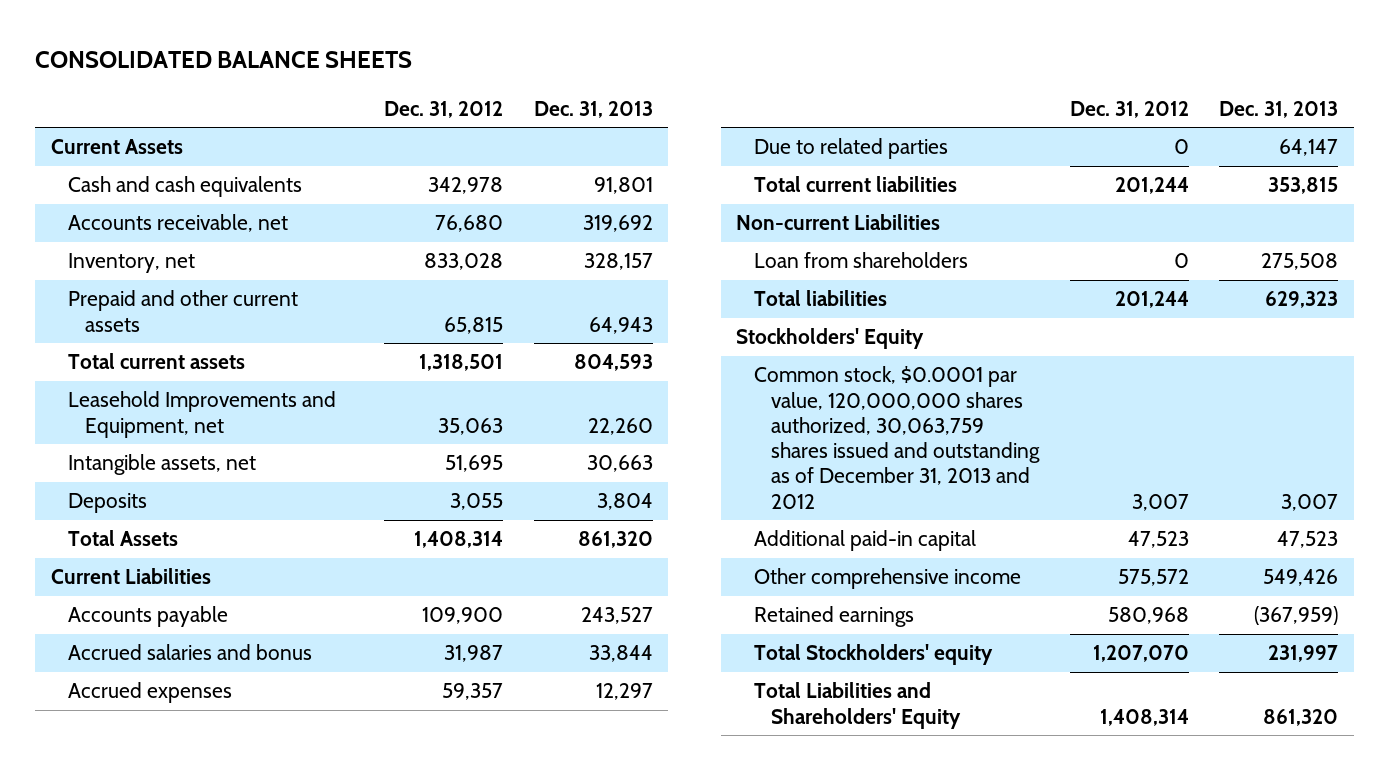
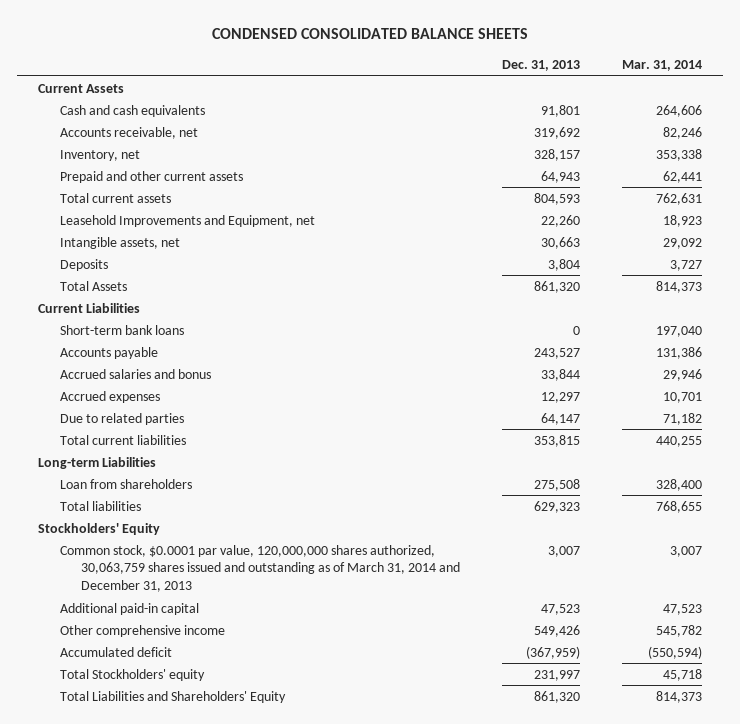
[35,51,413,69] CONSOLIDATED BALANCE SHEETS -> [212,28,529,40] CONDENSED CONSOLIDATED BALANCE SHEETS
[384,100,504,118] Dec. 31, 2012 -> none
none -> [621,60,702,72] Mar. 31, 2014
none -> [59,324,184,335] Short-term bank loans
[736,214,941,231] Non-current Liabilities -> [38,456,157,469] Long-term Liabilities
[753,366,1040,509] Common stock, $0.0001 par value, 120,000,000 shares authorized, 30,063,759 shares issued and outstanding as of December 31, 2013 and 2012 -> [59,544,460,593] Common stock, $0.0001 par value, 120,000,000 shares authorized, 30,063,759 shares issued and outstanding as of March 31, 2014 and December 31, 2013
[753,606,914,628] Retained earnings -> [59,646,172,657] Accumulated deficit

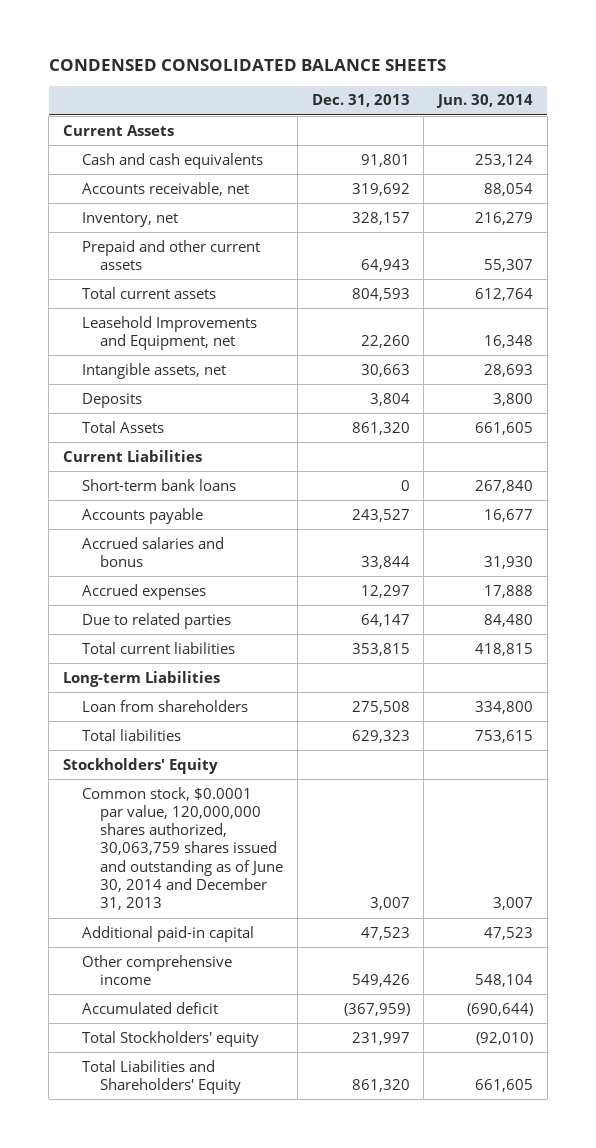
[621,60,702,72] Mar. 31, 2014 -> none
none -> [436,94,534,109] Jun. 30, 2014
[59,544,460,593] Common stock, $0.0001 par value, 120,000,000 shares authorized, 30,063,759 shares issued and outstanding as of March 31, 2014 and December 31, 2013 -> [81,786,284,911] Common stock, $0.0001 par value, 120,000,000 shares authorized, 30,063,759 shares issued and outstanding as of June 30, 2014 and December 31, 2013

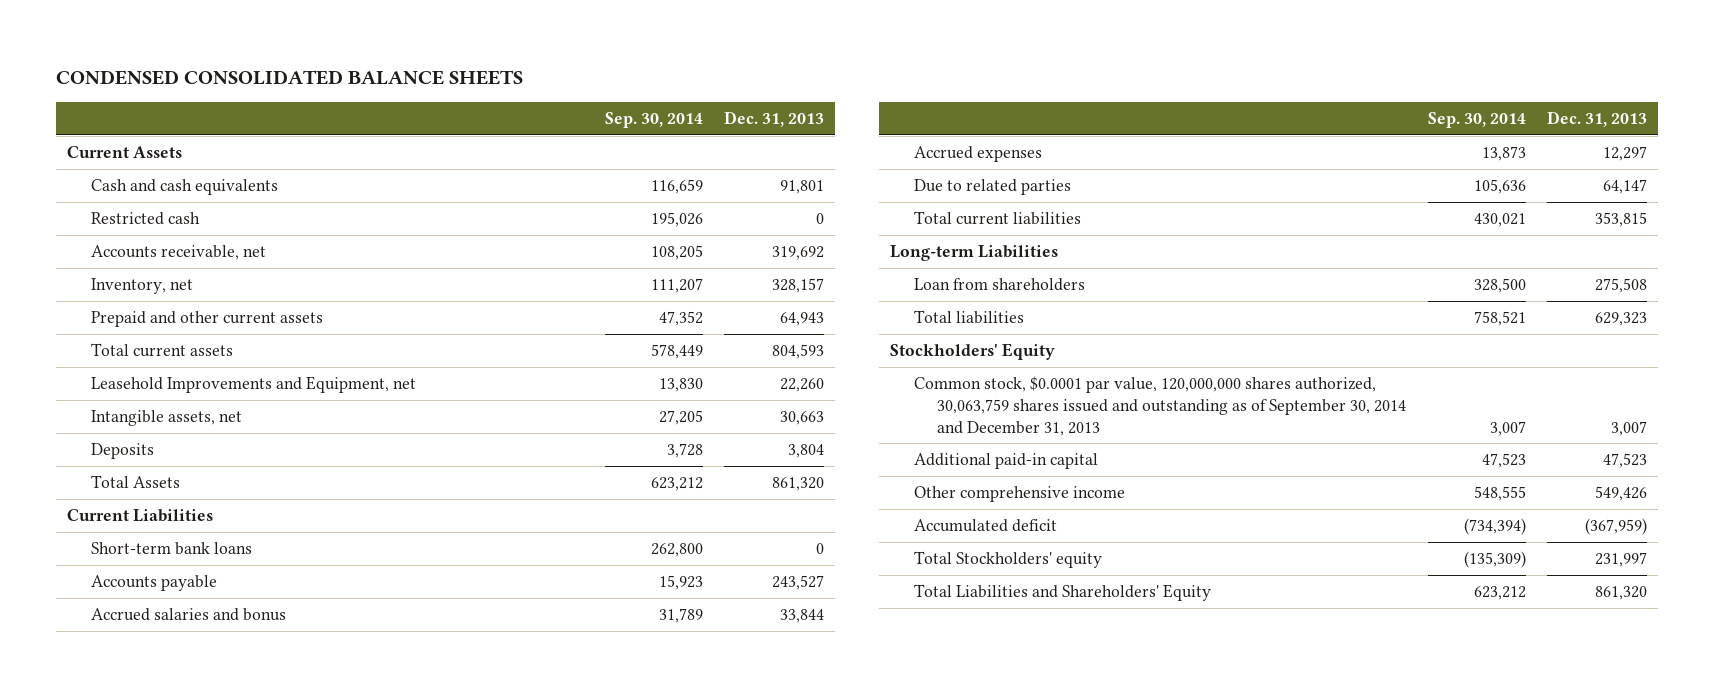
[436,94,534,109] Jun. 30, 2014 -> none
none -> [604,111,703,128] Sep. 30, 2014
none -> [90,212,200,226] Restricted cash
[81,786,284,911] Common stock, $0.0001 par value, 120,000,000 shares authorized, 30,063,759 shares issued and outstanding as of June 30, 2014 and December 31, 2013 -> [913,376,1407,436] Common stock, $0.0001 par value, 120,000,000 shares authorized, 30,063,759 shares issued and outstanding as of September 30, 2014 and December 31, 2013

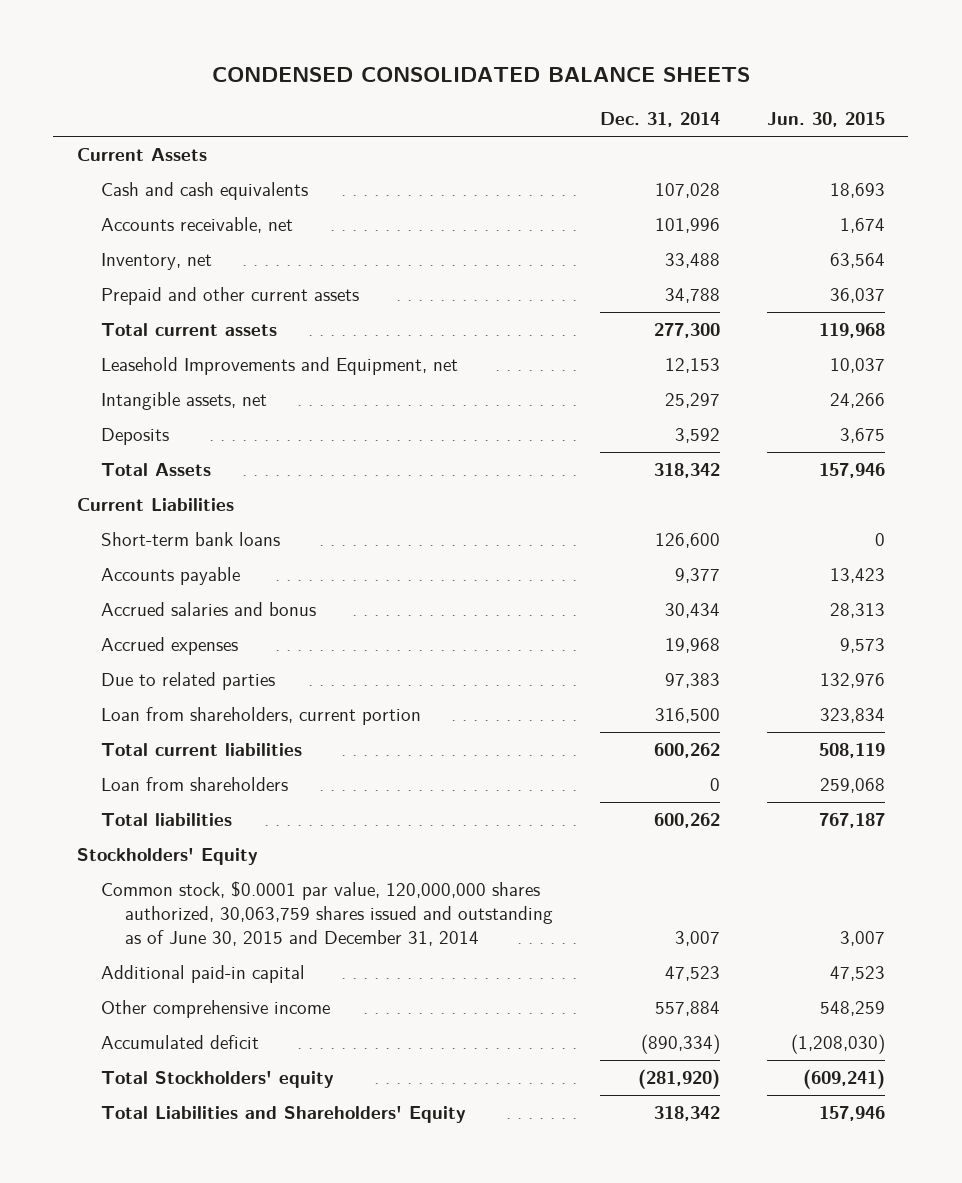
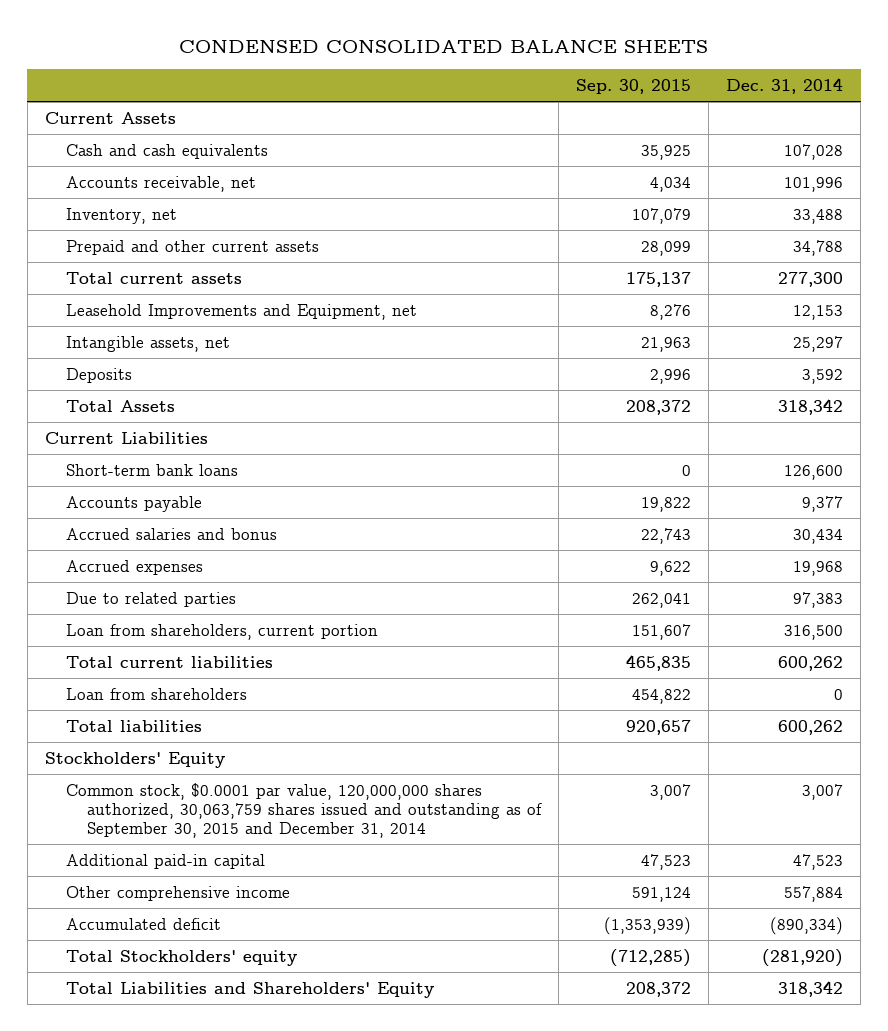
[766,112,885,128] Jun. 30, 2015 -> none
none -> [575,78,691,94] Sep. 30, 2015
[101,881,554,947] Common stock, $0.0001 par value, 120,000,000 shares authorized, 30,063,759 shares issued and outstanding as of June 30, 2015 and December 31, 2014 -> [65,782,542,838] Common stock, $0.0001 par value, 120,000,000 shares authorized, 30,063,759 shares issued and outstanding as of September 30, 2015 and December 31, 2014

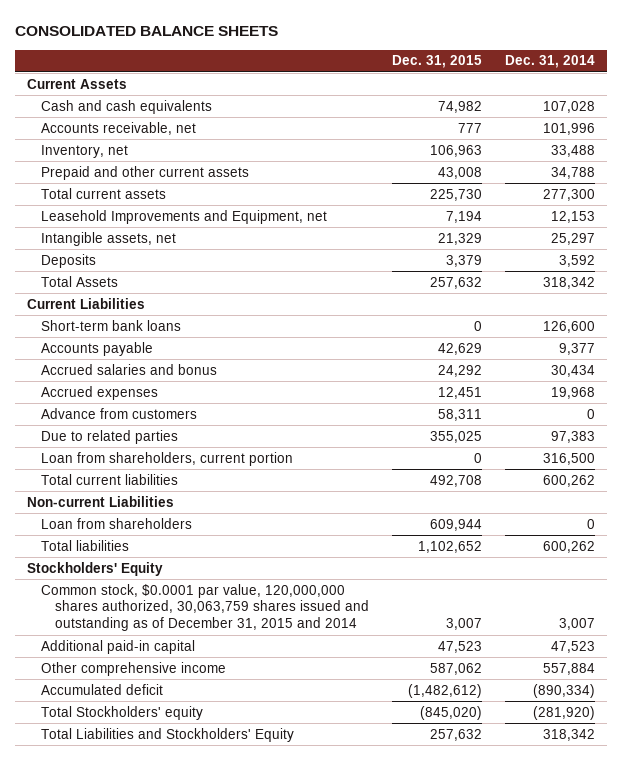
[179,39,709,53] CONDENSED CONSOLIDATED BALANCE SHEETS -> [15,26,279,37] CONSOLIDATED BALANCE SHEETS
[575,78,691,94] Sep. 30, 2015 -> none
none -> [391,55,482,69] Dec. 31, 2015
none -> [40,407,197,419] Advance from customers
none -> [26,495,174,507] Non-current Liabilities
[65,782,542,838] Common stock, $0.0001 par value, 120,000,000 shares authorized, 30,063,759 shares issued and outstanding as of September 30, 2015 and December 31, 2014 -> [40,583,369,632] Common stock, $0.0001 par value, 120,000,000 shares authorized, 30,063,759 shares issued and outstanding as of December 31, 2015 and 2014
[65,981,434,998] Total Liabilities and Shareholders' Equity -> [40,727,294,742] Total Liabilities and Stockholders' Equity

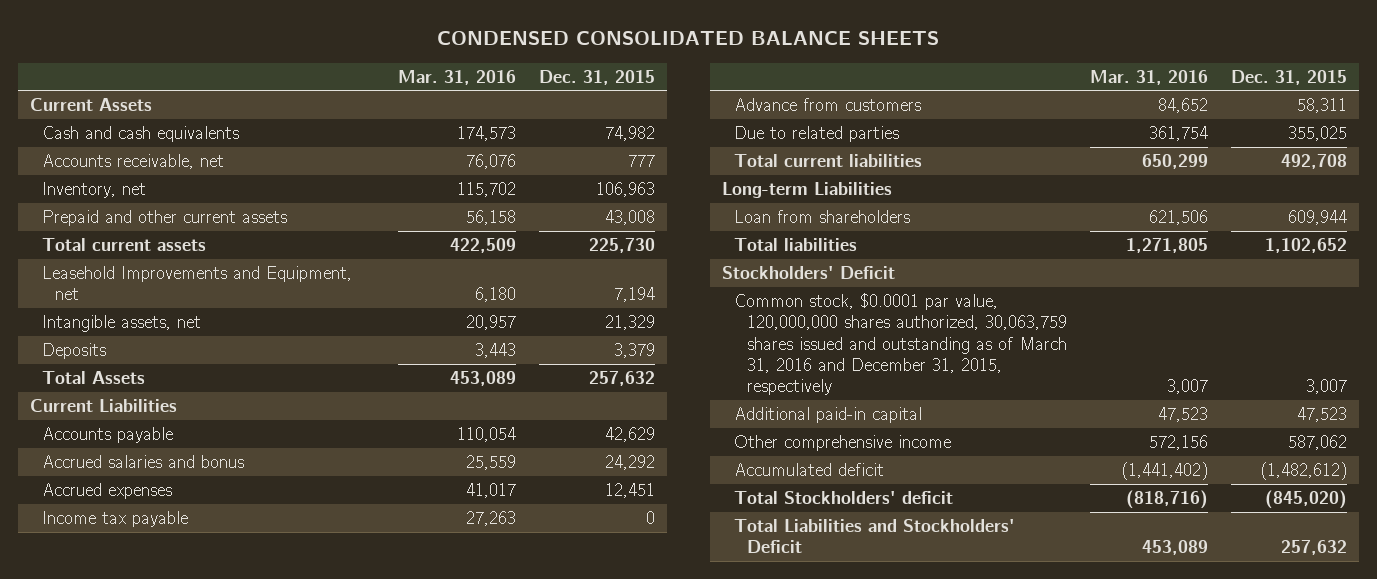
[15,26,279,37] CONSOLIDATED BALANCE SHEETS -> [437,31,940,46] CONDENSED CONSOLIDATED BALANCE SHEETS
[505,55,596,69] Dec. 31, 2014 -> none
none -> [397,69,516,85] Mar. 31, 2016
[40,319,181,331] Short-term bank loans -> none
none -> [42,510,189,527] Income tax payable
[40,451,293,466] Loan from shareholders, current portion -> none
[26,495,174,507] Non-current Liabilities -> [721,181,892,198] Long-term Liabilities
[26,561,163,576] Stockholders' Equity -> [721,265,895,279] Stockholders' Deficit
[40,583,369,632] Common stock, $0.0001 par value, 120,000,000 shares authorized, 30,063,759 shares issued and outstanding as of December 31, 2015 and 2014 -> [734,292,1067,396] Common stock, $0.0001 par value, 120,000,000 shares authorized, 30,063,759 shares issued and outstanding as of March 31, 2016 and December 31, 2015, respectively
[40,705,203,720] Total Stockholders' equity -> [734,490,954,504] Total Stockholders' deficit
[40,727,294,742] Total Liabilities and Stockholders' Equity -> [734,518,1016,554] Total Liabilities and Stockholders' Deficit

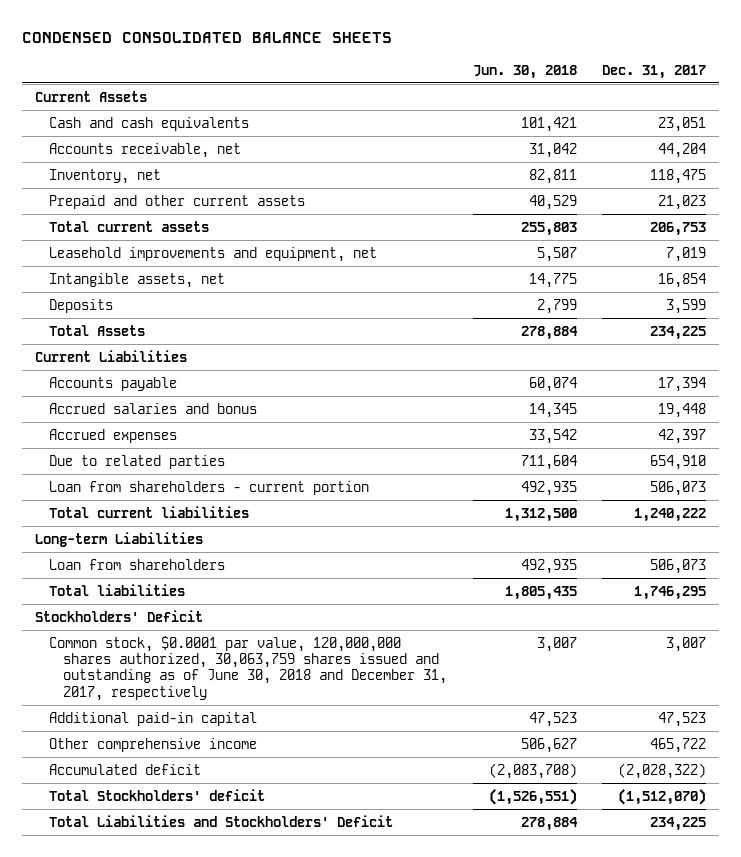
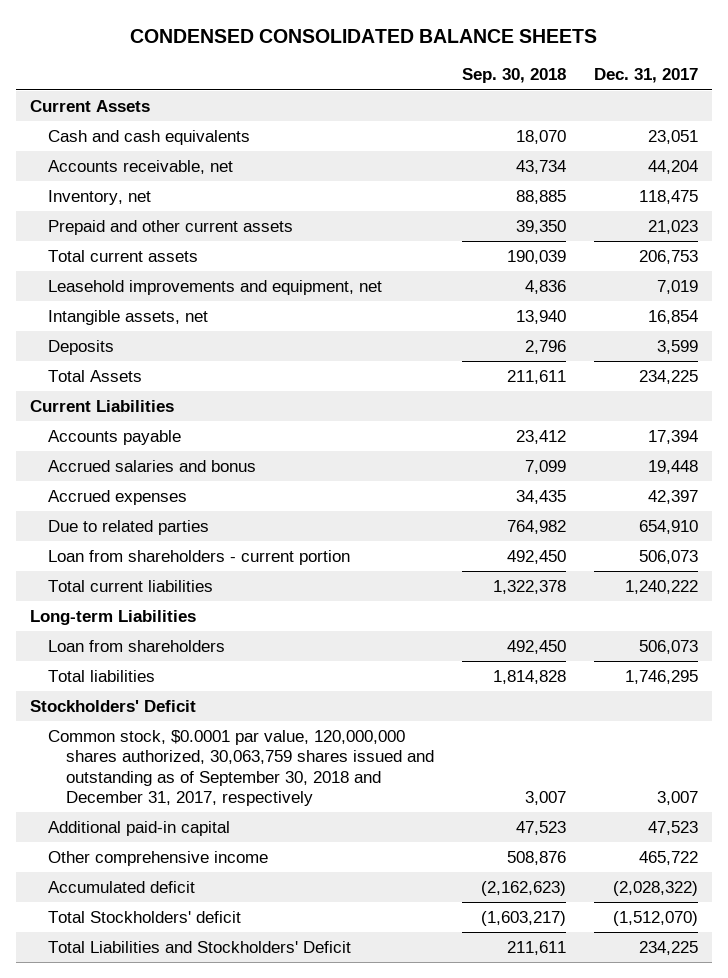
[472,64,577,79] Jun. 30, 2018 -> none
none -> [461,68,566,84] Sep. 30, 2018
[48,635,447,701] Common stock, $0.0001 par value, 120,000,000 shares authorized, 30,063,759 shares issued and outstanding as of June 30, 2018 and December 31, 2017, respectively -> [47,729,434,807] Common stock, $0.0001 par value, 120,000,000 shares authorized, 30,063,759 shares issued and outstanding as of September 30, 2018 and December 31, 2017, respectively

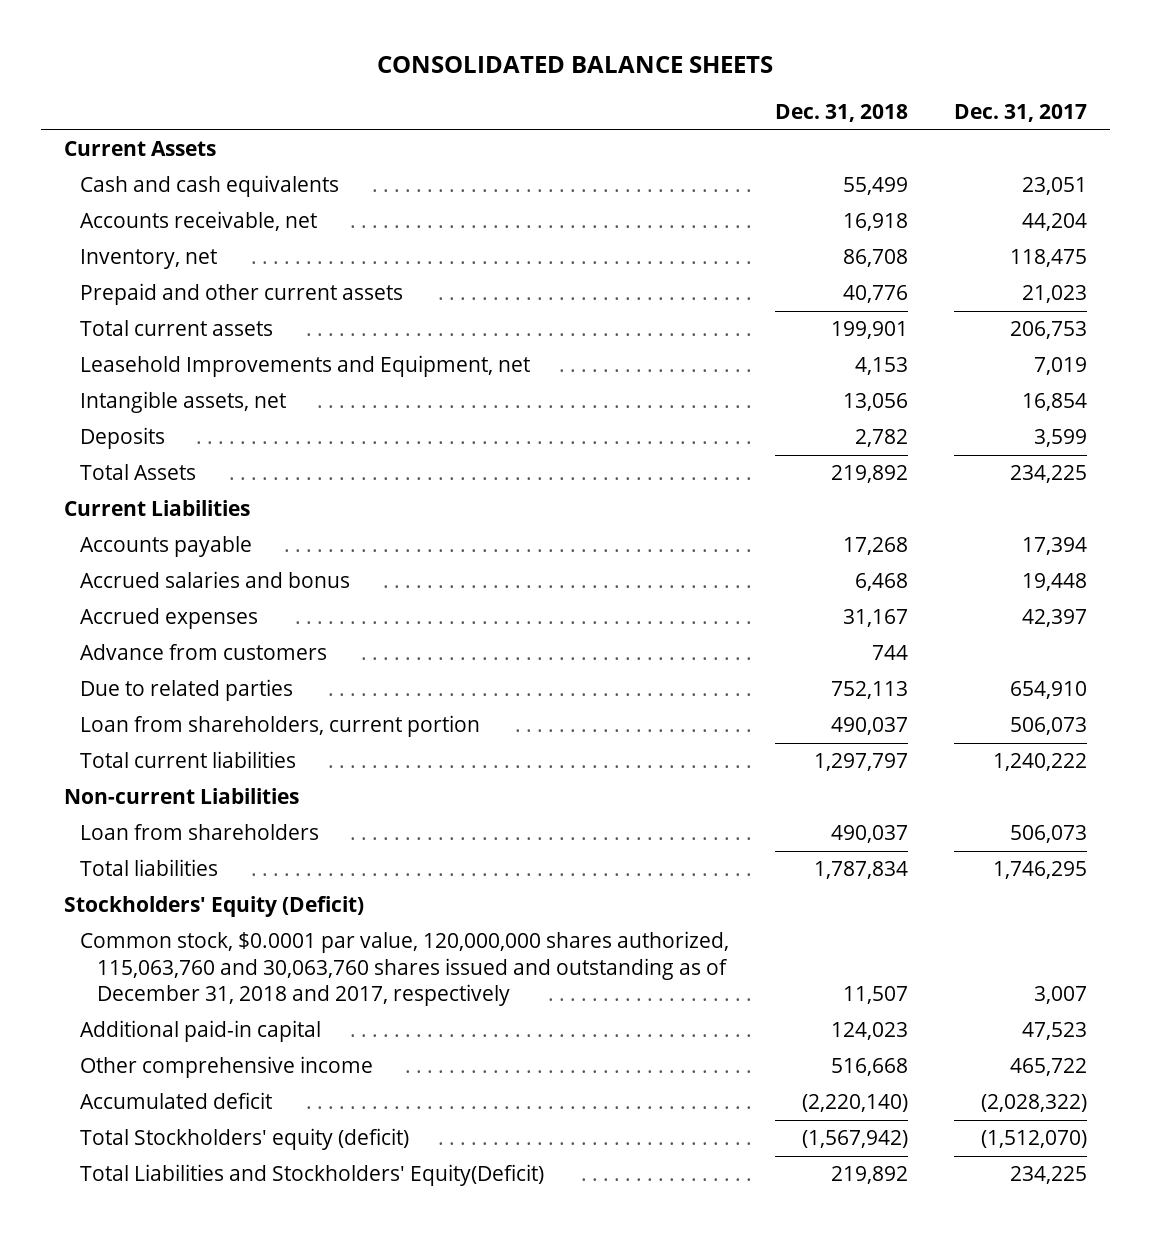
[129,28,597,43] CONDENSED CONSOLIDATED BALANCE SHEETS -> [377,55,774,73] CONSOLIDATED BALANCE SHEETS
[461,68,566,84] Sep. 30, 2018 -> none
none -> [774,103,908,122] Dec. 31, 2018
[47,279,382,295] Leasehold improvements and equipment, net -> [80,355,531,378] Leasehold Improvements and Equipment, net
none -> [80,644,328,661] Advance from customers
[47,549,350,565] Loan from shareholders - current portion -> [80,715,481,738] Loan from shareholders, current portion
[30,609,197,625] Long-term Liabilities -> [63,788,299,805] Non-current Liabilities
[30,699,197,712] Stockholders' Deficit -> [63,896,364,918] Stockholders' Equity (Deficit)
[47,729,434,807] Common stock, $0.0001 par value, 120,000,000 shares authorized, 30,063,759 shares issued and outstanding as of September 30, 2018 and December 31, 2017, respectively -> [80,931,730,1006] Common stock, $0.0001 par value, 120,000,000 shares authorized, 115,063,760 and 30,063,760 shares issued and outstanding as of December 31, 2018 and 2017, respectively
[47,910,241,923] Total Stockholders' deficit -> [80,1128,410,1151] Total Stockholders' equity (deficit)
[47,940,351,953] Total Liabilities and Stockholders' Deficit -> [80,1164,545,1187] Total Liabilities and Stockholders' Equity(Deficit)

